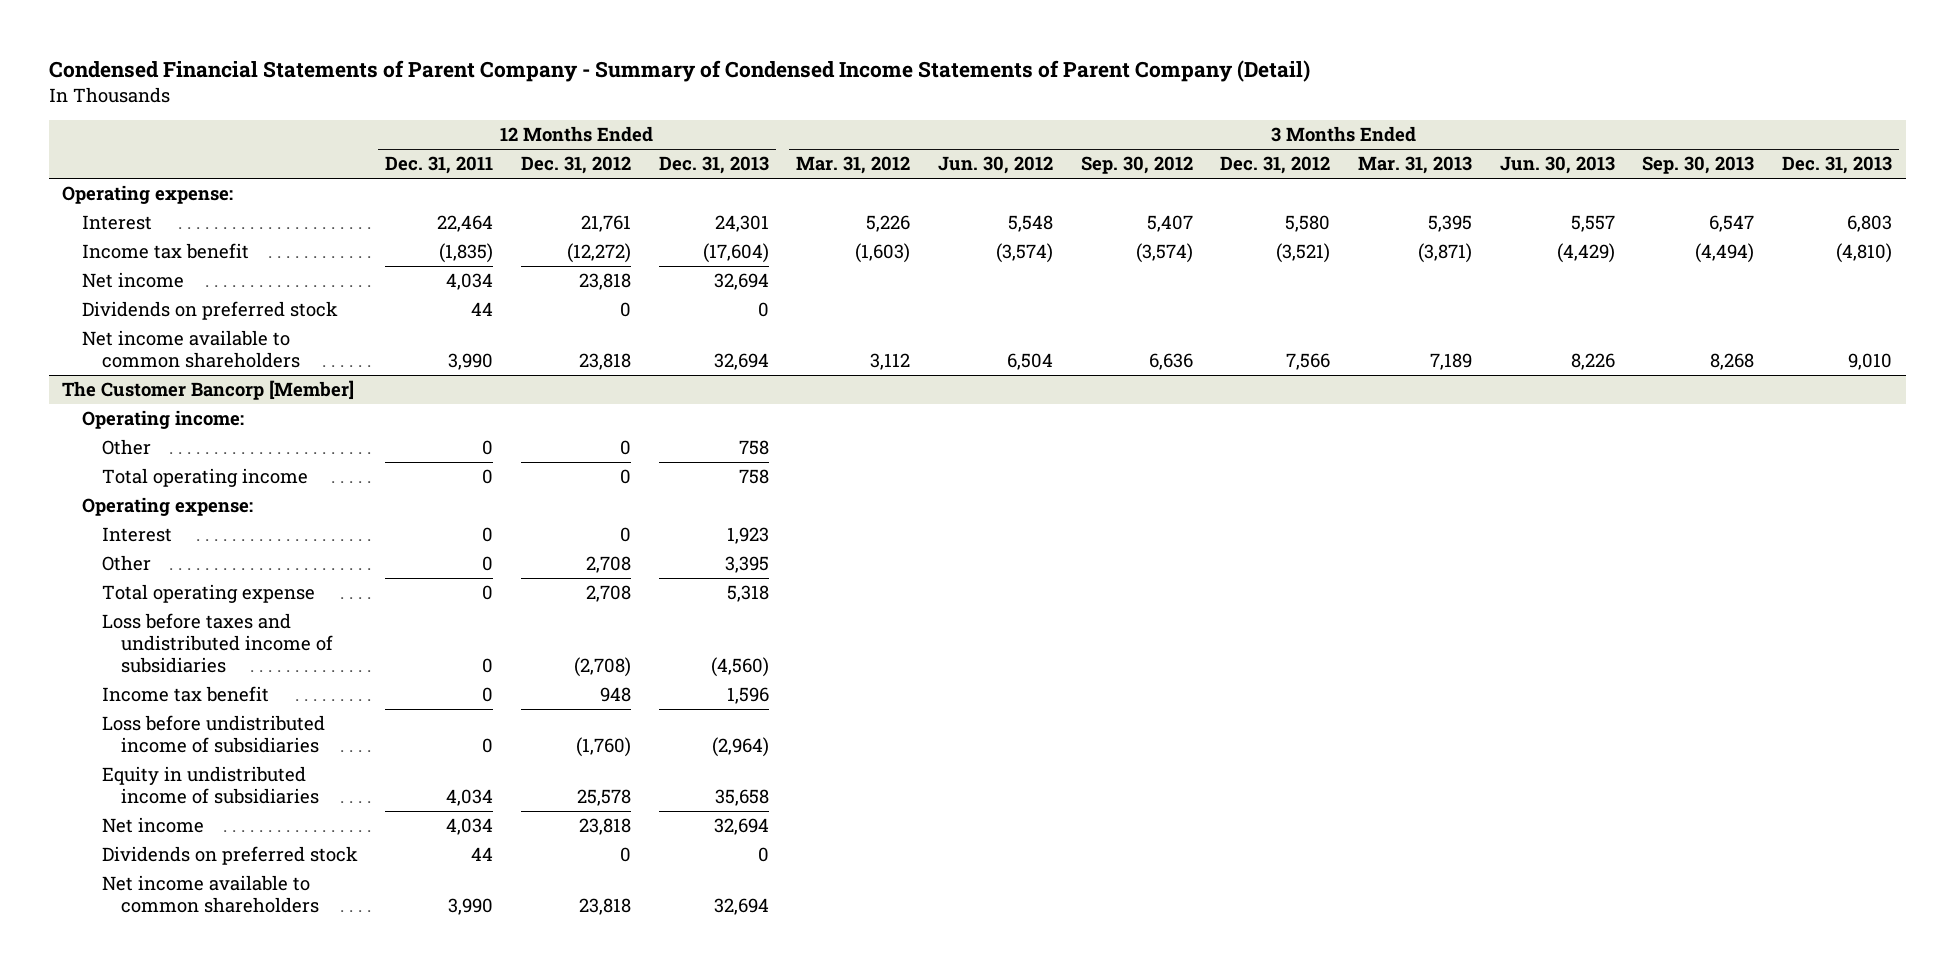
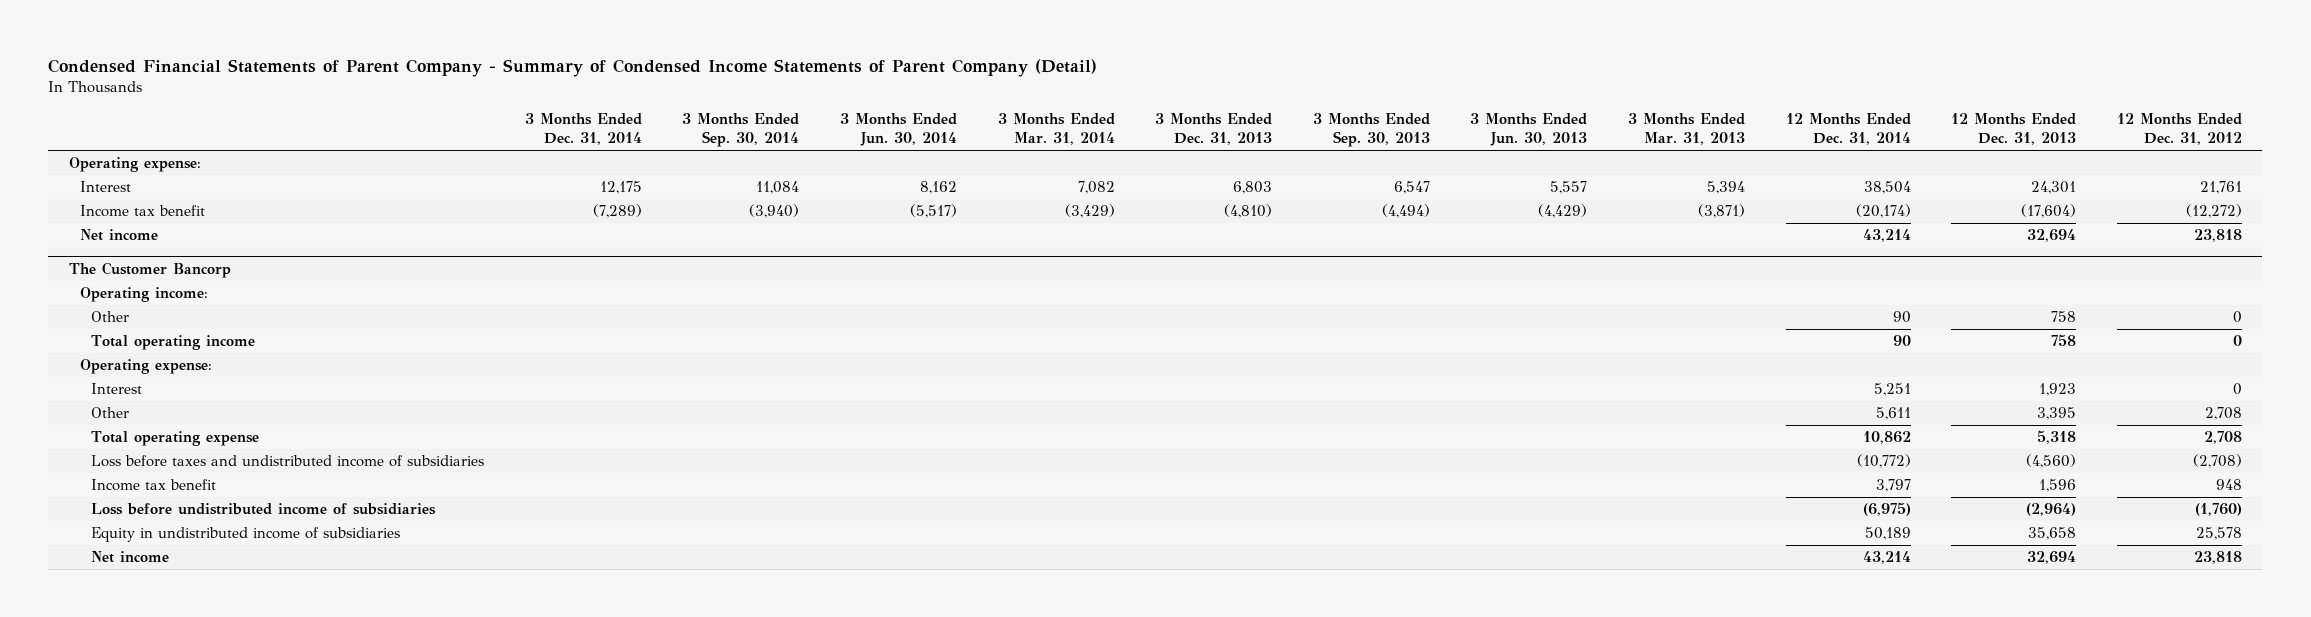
[385,156,494,175] Dec. 31, 2011 -> none
[796,156,911,175] Mar. 31, 2012 -> none
[937,156,1053,175] Jun. 30, 2012 -> none
[1080,156,1193,175] Sep. 30, 2012 -> none
[1220,156,1331,175] Dec. 31, 2012 -> none
none -> [524,113,642,146] 3 Months Ended Dec. 31, 2014
none -> [682,113,800,148] 3 Months Ended Sep. 30, 2014
none -> [839,113,957,147] 3 Months Ended Jun. 30, 2014
none -> [997,113,1115,146] 3 Months Ended Mar. 31, 2014
none -> [1785,113,1911,146] 12 Months Ended Dec. 31, 2014
[1428,215,1473,233] 5,395 -> [1707,181,1746,195] 5,394
[81,301,338,321] Dividends on preferred stock -> none
[81,330,300,369] Net income available to common shareholders -> none
[62,380,355,401] The Customer Bancorp [Member] -> [68,261,231,278] The Customer Bancorp
[101,846,358,866] Dividends on preferred stock -> none
[101,875,320,914] Net income available to common shareholders -> none

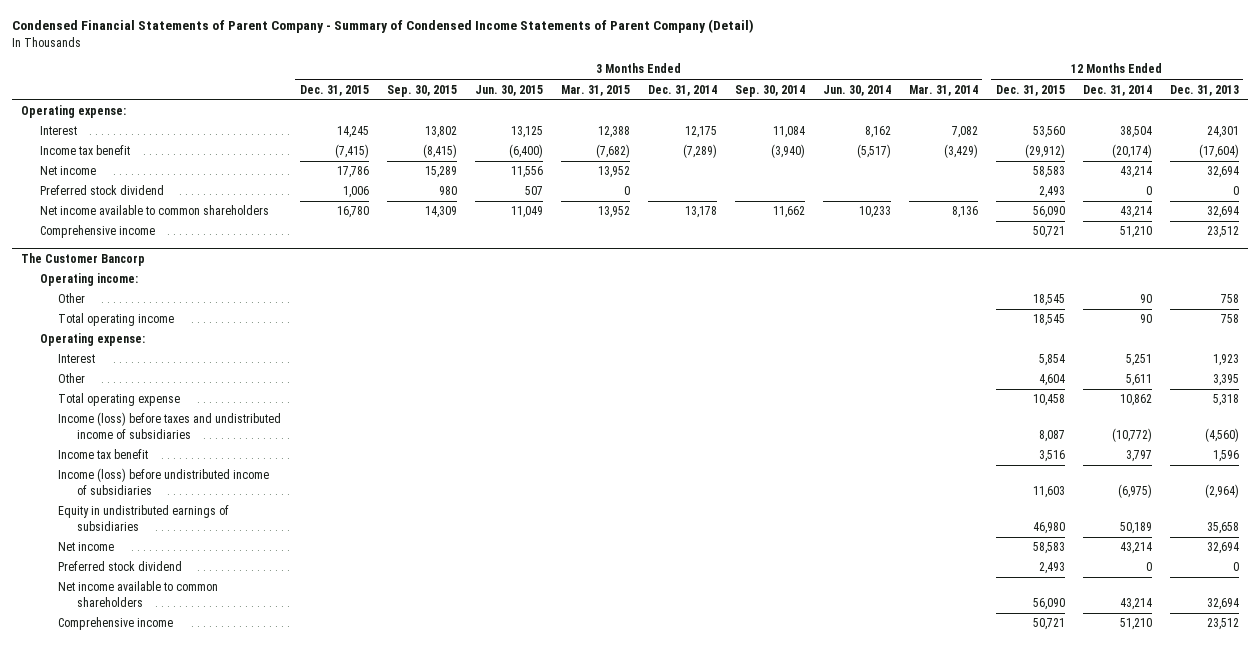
[1155,113,1273,146] 3 Months Ended Dec. 31, 2013 -> none
[1312,113,1430,148] 3 Months Ended Sep. 30, 2013 -> none
[1470,113,1588,147] 3 Months Ended Jun. 30, 2013 -> none
[1628,113,1746,146] 3 Months Ended Mar. 31, 2013 -> none
[2116,113,2242,146] 12 Months Ended Dec. 31, 2012 -> none
none -> [299,84,369,96] Dec. 31, 2015
none -> [386,84,457,97] Sep. 30, 2015
none -> [474,84,543,96] Jun. 30, 2015
none -> [560,84,630,96] Mar. 31, 2015
none -> [995,84,1065,96] Dec. 31, 2015
none -> [39,185,164,196] Preferred stock dividend
none -> [39,205,269,216] Net income available to common shareholders
none -> [39,225,155,239] Comprehensive income
[90,455,484,468] Loss before taxes and undistributed income of subsidiaries -> [58,412,282,439] Income (loss) before taxes and undistributed income of subsidiaries
[90,503,436,516] Loss before undistributed income of subsidiaries -> [58,468,270,495] Income (loss) before undistributed income of subsidiaries
[90,527,400,543] Equity in undistributed income of subsidiaries -> [58,505,230,531] Equity in undistributed earnings of subsidiaries
none -> [58,561,183,572] Preferred stock dividend
none -> [58,581,219,607] Net income available to common shareholders
none -> [58,617,174,631] Comprehensive income

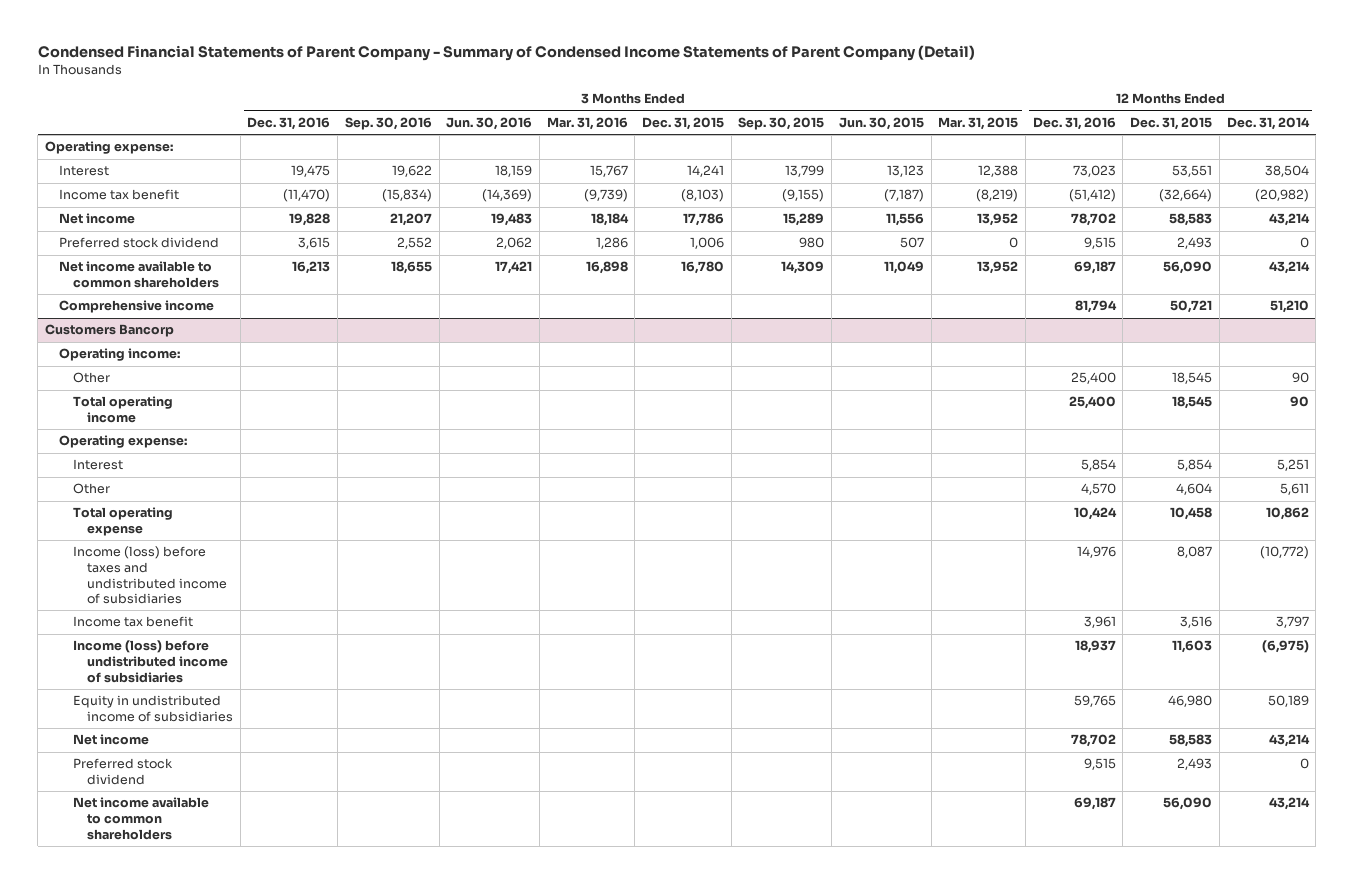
[647,84,717,96] Dec. 31, 2014 -> none
[734,84,805,97] Sep. 30, 2014 -> none
[822,84,891,96] Jun. 30, 2014 -> none
[908,84,978,96] Mar. 31, 2014 -> none
[1169,84,1239,96] Dec. 31, 2013 -> none
none -> [247,116,331,130] Dec. 31, 2016
none -> [344,116,432,130] Sep. 30, 2016
none -> [446,116,533,130] Jun. 30, 2016
none -> [546,116,628,130] Mar. 31, 2016
none -> [1032,116,1116,130] Dec. 31, 2016
[336,126,369,139] 14,245 -> [687,165,725,178] 14,241
[424,126,457,139] 13,802 -> [785,165,825,178] 13,799
[510,126,543,139] 13,125 -> [886,165,924,178] 13,123
[1032,126,1065,139] 53,560 -> [1172,165,1213,178] 53,551
[334,144,369,159] (7,415) -> [681,189,725,203] (8,103)
[422,144,457,159] (8,415) -> [782,189,825,203] (9,155)
[508,144,543,159] (6,400) -> [883,189,924,203] (7,187)
[595,144,630,159] (7,682) -> [976,189,1019,203] (8,219)
[1024,144,1065,159] (29,912) -> [1159,189,1213,203] (32,664)
[1111,144,1152,159] (20,174) -> [1254,189,1309,203] (20,982)
[20,253,145,267] The Customer Bancorp -> [44,324,174,338] Customers Bancorp
[58,505,230,531] Equity in undistributed earnings of subsidiaries -> [72,695,233,722] Equity in undistributed income of subsidiaries
[58,617,174,631] Comprehensive income -> none

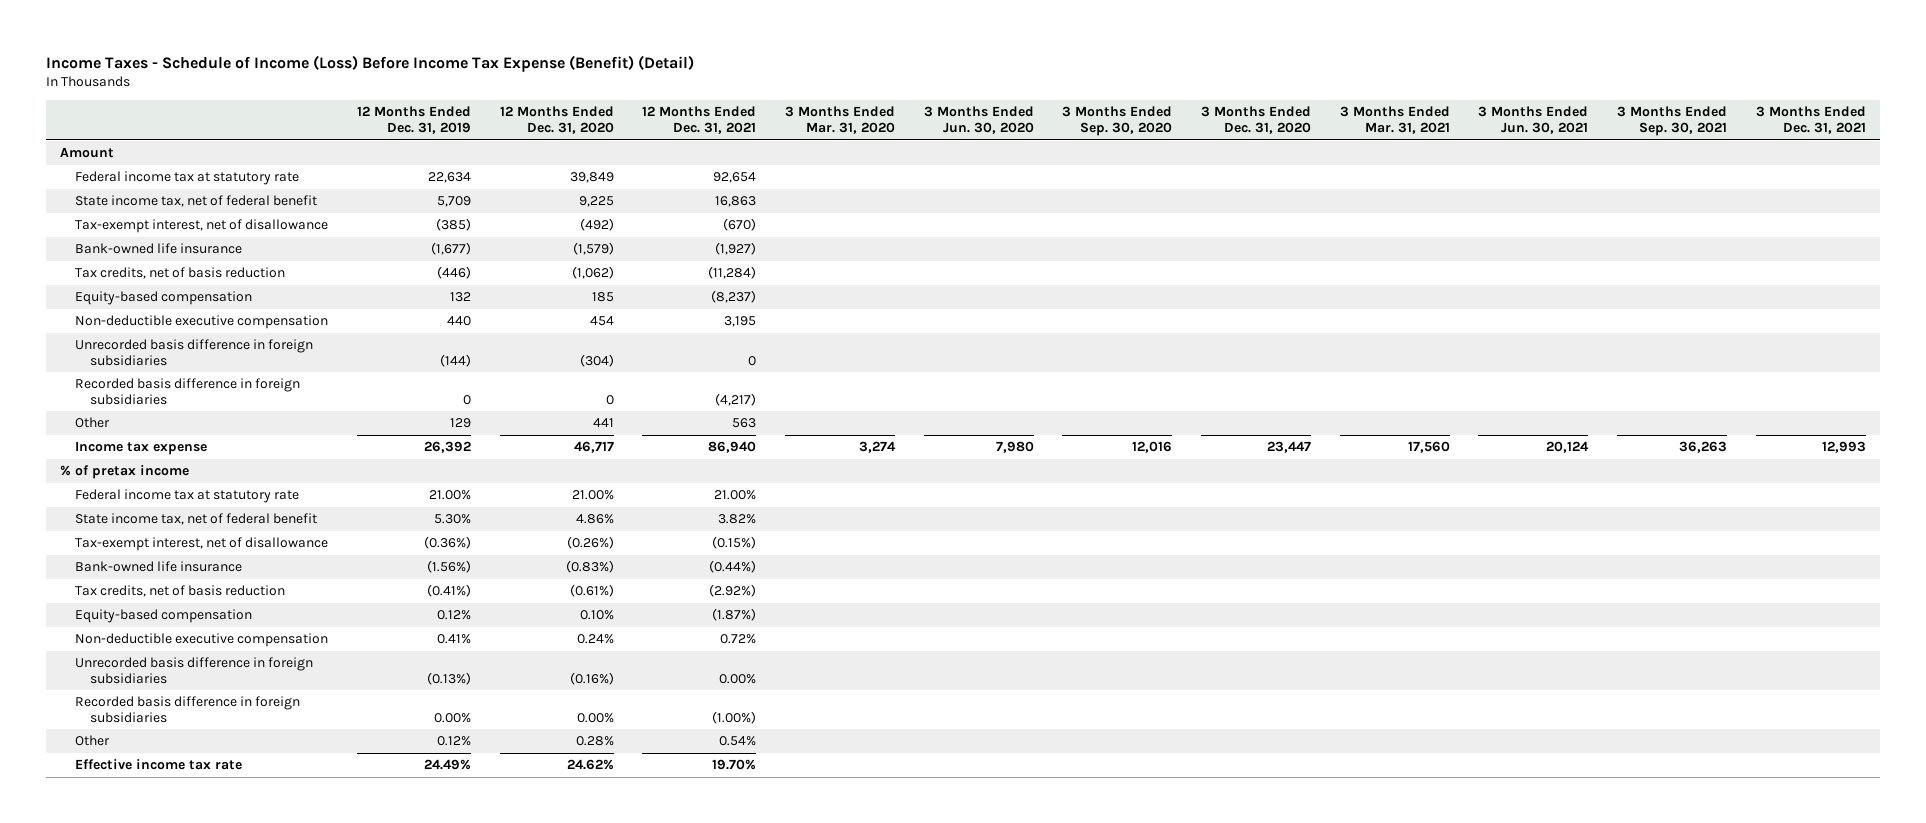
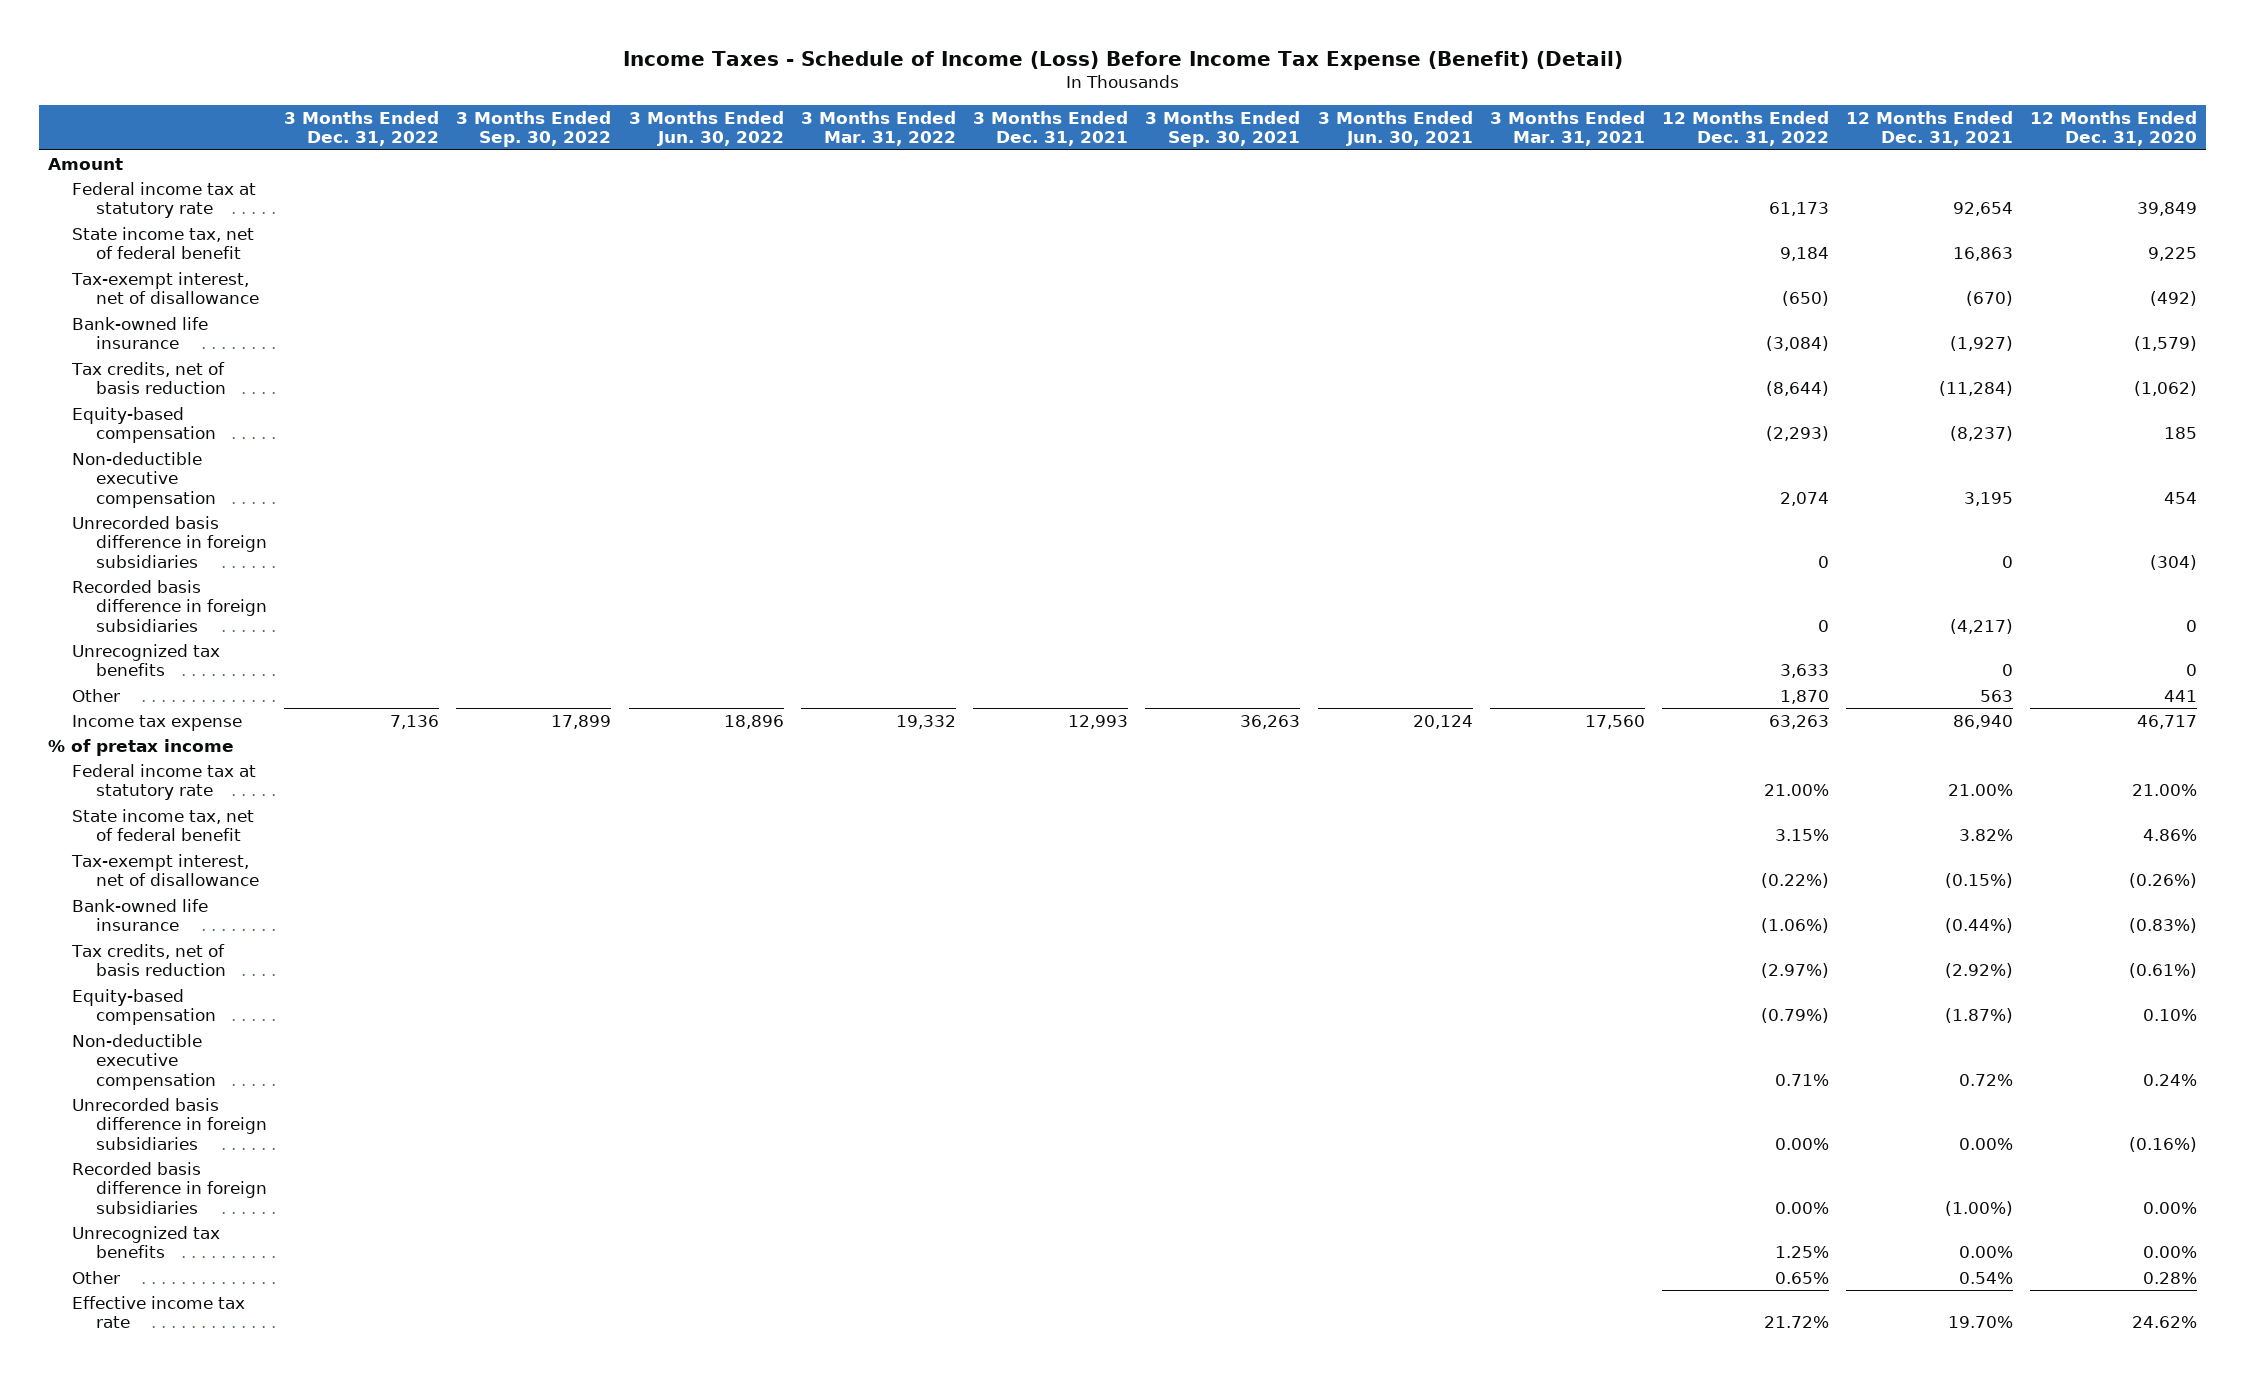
[357,106,472,135] 12 Months Ended Dec. 31, 2019 -> none
[785,106,896,135] 3 Months Ended Mar. 31, 2020 -> none
[923,106,1034,135] 3 Months Ended Jun. 30, 2020 -> none
[1062,106,1173,137] 3 Months Ended Sep. 30, 2020 -> none
[1201,106,1312,135] 3 Months Ended Dec. 31, 2020 -> none
none -> [284,110,440,147] 3 Months Ended Dec. 31, 2022
none -> [456,110,612,148] 3 Months Ended Sep. 30, 2022
none -> [628,110,784,147] 3 Months Ended Jun. 30, 2022
none -> [800,110,956,147] 3 Months Ended Mar. 31, 2022
none -> [1661,110,1829,147] 12 Months Ended Dec. 31, 2022
none -> [72,643,221,677] Unrecognized tax benefits
none -> [72,1225,221,1259] Unrecognized tax benefits

